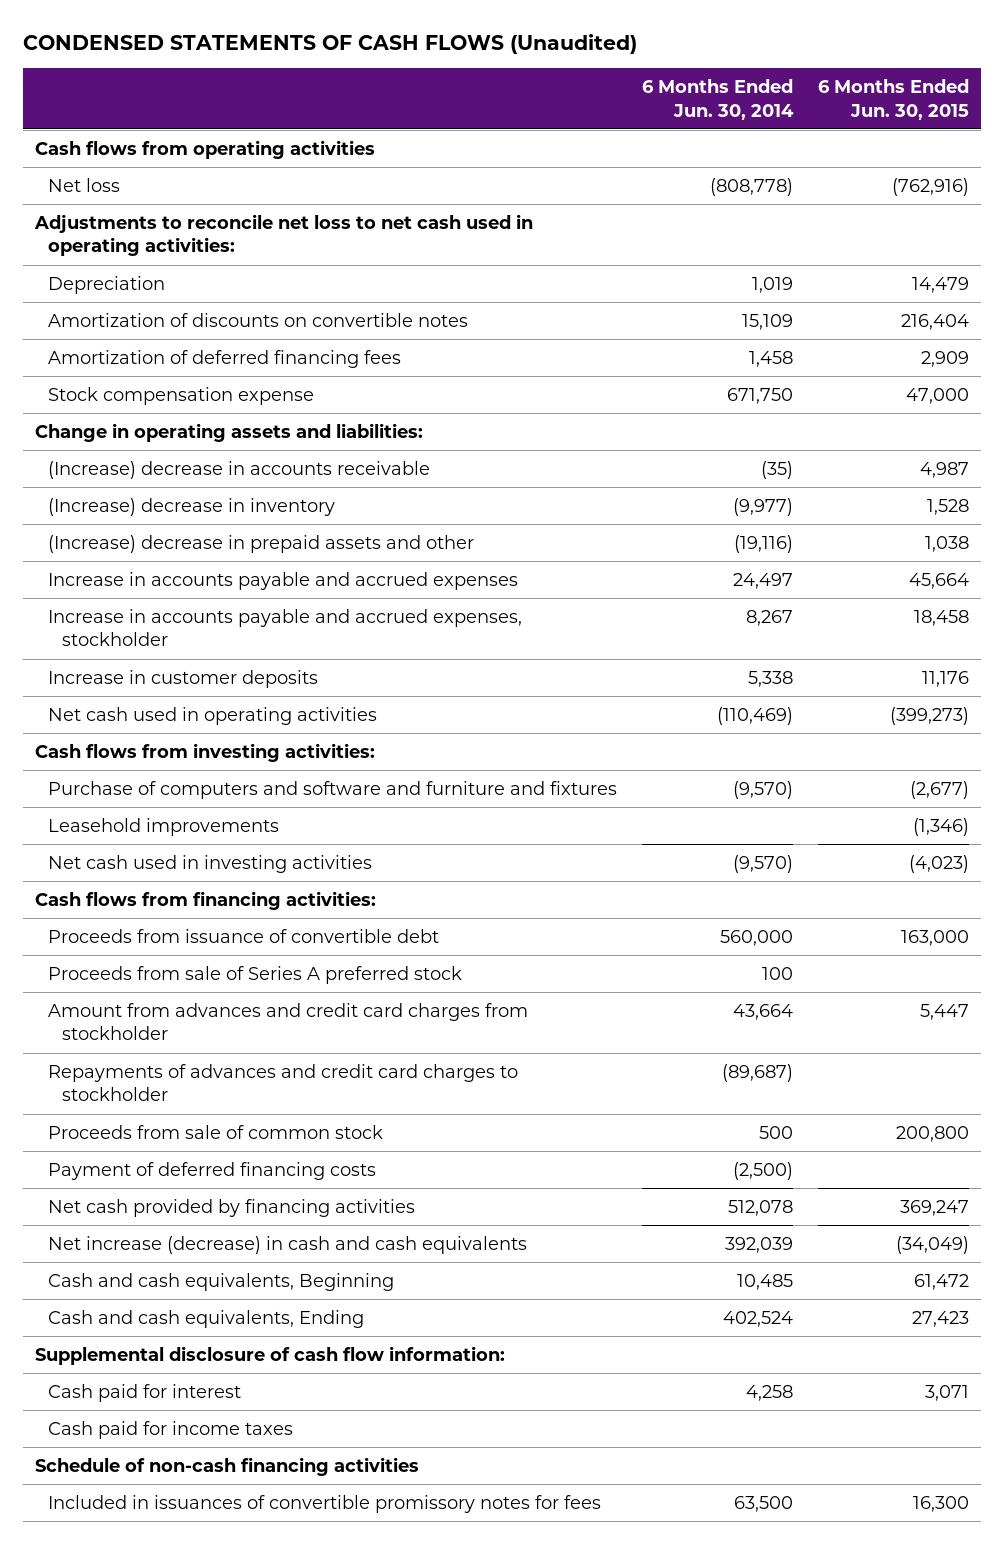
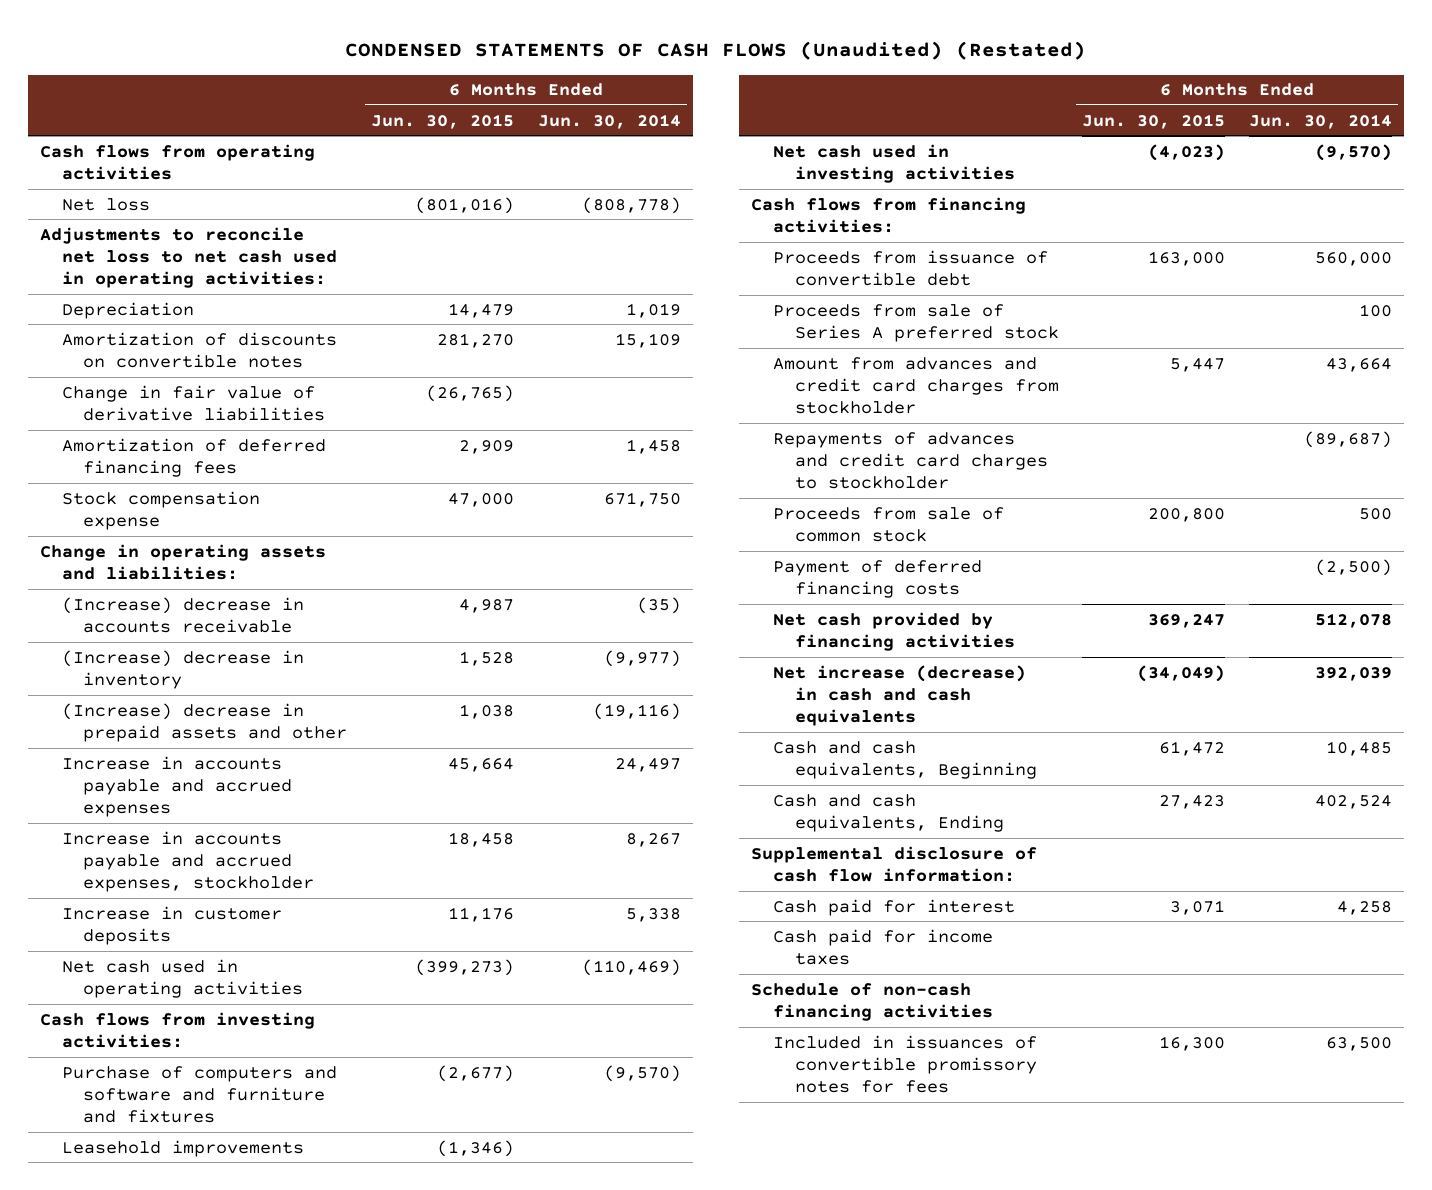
[22,34,637,55] CONDENSED STATEMENTS OF CASH FLOWS (Unaudited) -> [344,41,1086,61] CONDENSED STATEMENTS OF CASH FLOWS (Unaudited) (Restated)
[891,177,969,196] (762,916) -> [415,196,515,214] (801,016)
[900,313,969,330] 216,404 -> [437,332,515,348] 281,270
none -> [61,384,326,421] Change in fair value of derivative liabilities

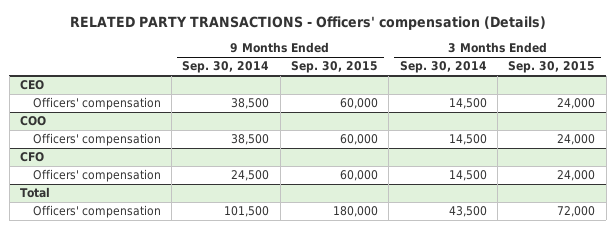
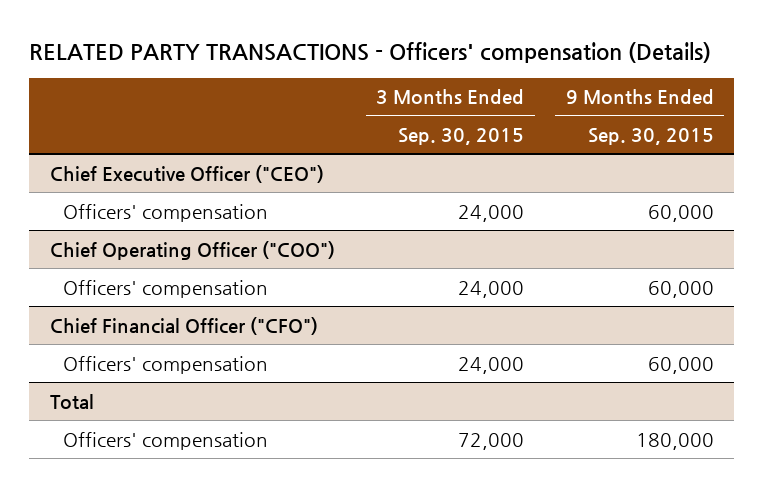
[182,61,270,74] Sep. 30, 2014 -> none
[399,61,487,74] Sep. 30, 2014 -> none
[20,80,45,91] CEO -> [50,164,325,183] Chief Executive Officer ("CEO")
[20,116,47,127] COO -> [50,240,336,260] Chief Operating Officer ("COO")
[20,152,45,163] CFO -> [50,316,319,335] Chief Financial Officer ("CFO")

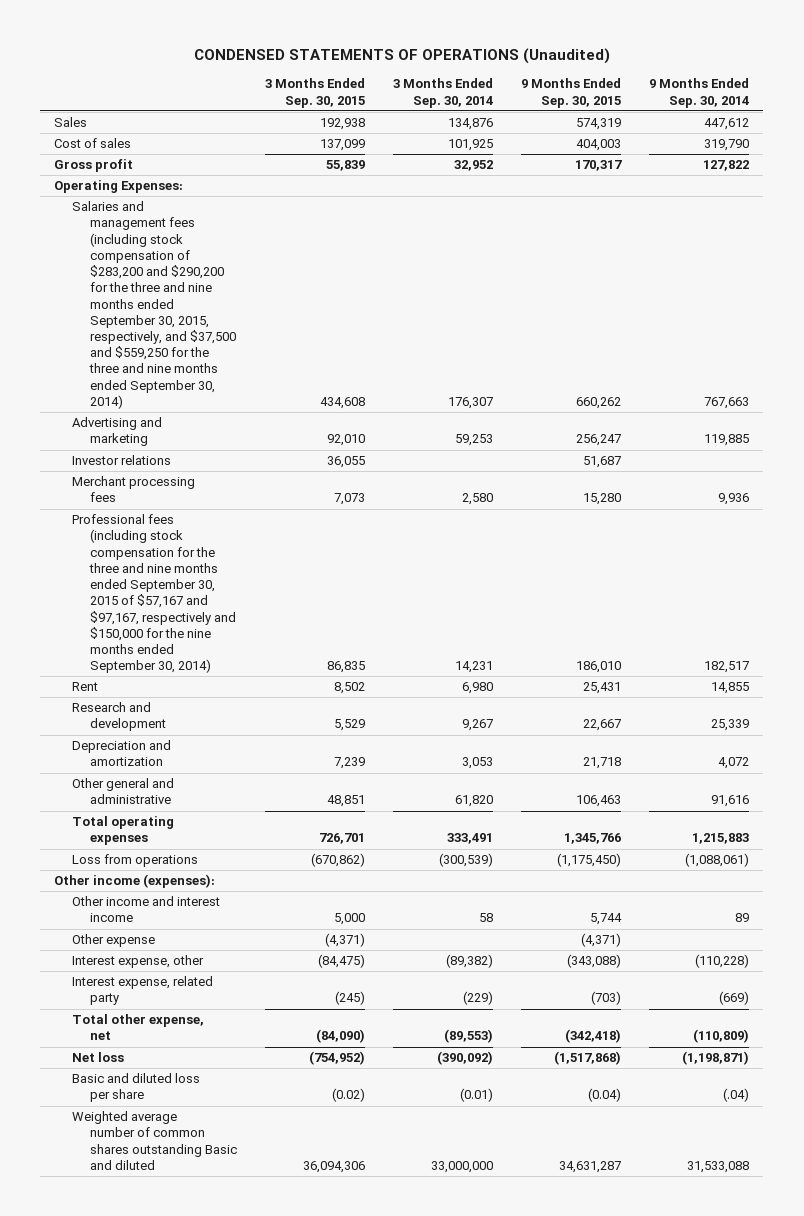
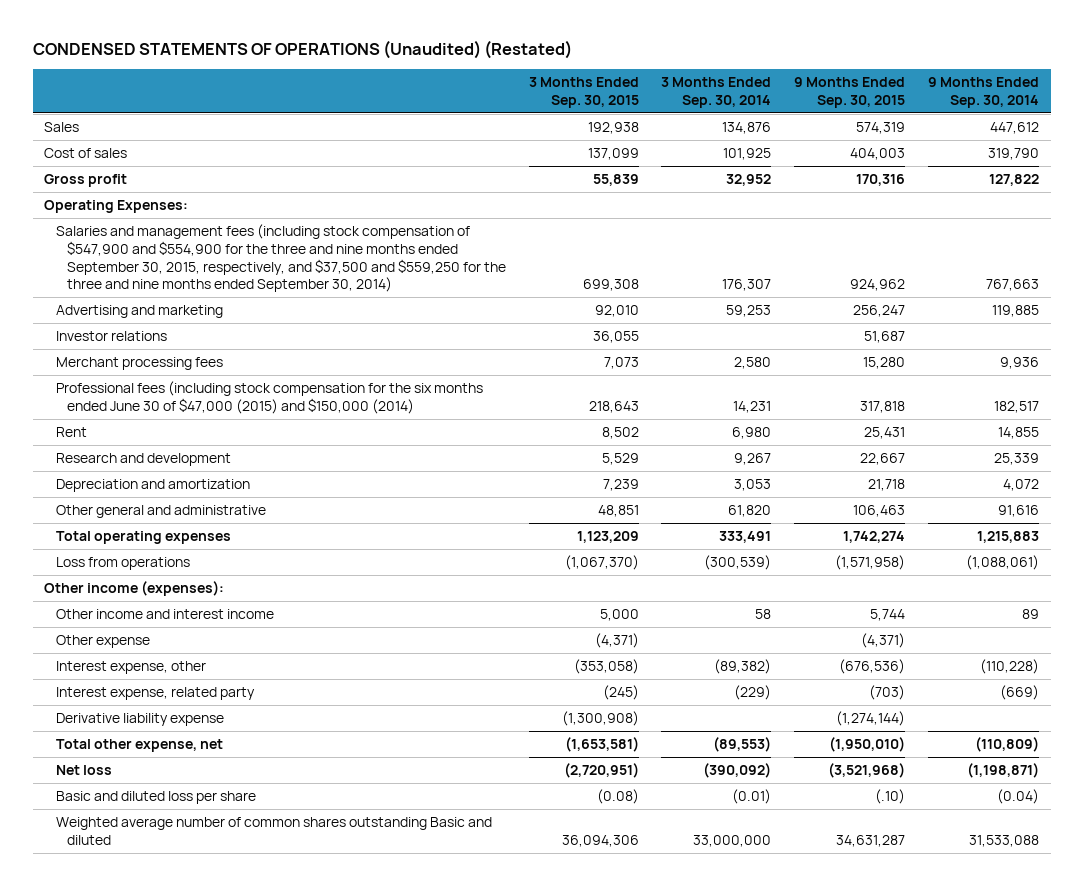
[193,48,610,65] CONDENSED STATEMENTS OF OPERATIONS (Unaudited) -> [32,39,572,59] CONDENSED STATEMENTS OF OPERATIONS (Unaudited) (Restated)
[575,160,623,172] 170,317 -> [856,174,906,187] 170,316
[72,201,236,409] Salaries and management fees (including stock compensation of $283,200 and $290,200 for the three and nine months ended September 30, 2015, respectively, and $37,500 and $559,250 for the three and nine months ended September 30, 2014) -> [55,224,506,293] Salaries and management fees (including stock compensation of $547,900 and $554,900 for the three and nine months ended September 30, 2015, respectively, and $37,500 and $559,250 for the three and nine months ended September 30, 2014)
[319,396,365,409] 434,608 -> [582,279,639,292] 699,308
[576,396,622,409] 660,262 -> [850,279,906,292] 924,962
[72,514,236,674] Professional fees (including stock compensation for the three and nine months ended September 30, 2015 of $57,167 and $97,167, respectively and $150,000 for the nine months ended September 30, 2014) -> [55,381,483,414] Professional fees (including stock compensation for the six months ended June 30 of $47,000 (2015) and $150,000 (2014)
[326,661,365,674] 86,835 -> [588,400,639,413] 218,643
[576,661,622,674] 186,010 -> [860,400,906,413] 317,818
[318,833,365,845] 726,701 -> [576,531,639,544] 1,123,209
[564,833,622,845] 1,345,766 -> [843,531,906,544] 1,742,274
[310,853,365,868] (670,862) -> [564,555,639,571] (1,067,370)
[557,853,622,868] (1,175,450) -> [835,555,906,571] (1,571,958)
[317,954,365,969] (84,475) -> [573,659,639,675] (353,058)
[567,954,622,969] (343,088) -> [839,659,906,675] (676,536)
none -> [55,713,224,727] Derivative liability expense
[315,1029,365,1044] (84,090) -> [564,737,639,753] (1,653,581)
[565,1029,622,1044] (342,418) -> [829,737,906,753] (1,950,010)
[308,1051,365,1066] (754,952) -> [563,763,639,779] (2,720,951)
[554,1051,622,1066] (1,517,868) -> [828,763,906,779] (3,521,968)
[331,1088,365,1103] (0.02) -> [596,789,639,805] (0.08)
[588,1088,622,1103] (0.04) -> [875,789,906,805] (.10)
[723,1088,750,1103] (.04) -> [997,789,1040,805] (0.04)

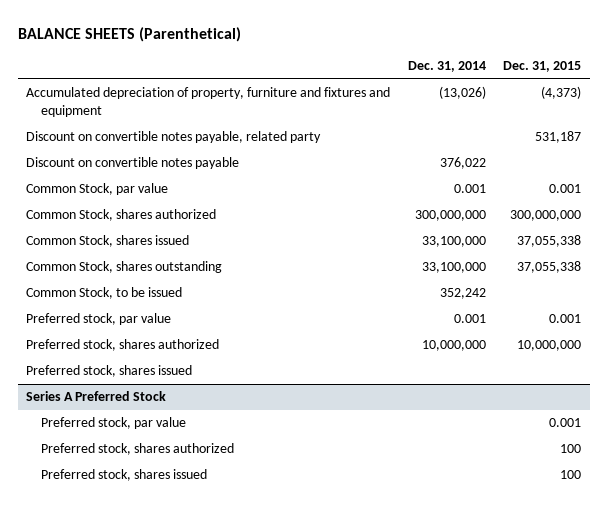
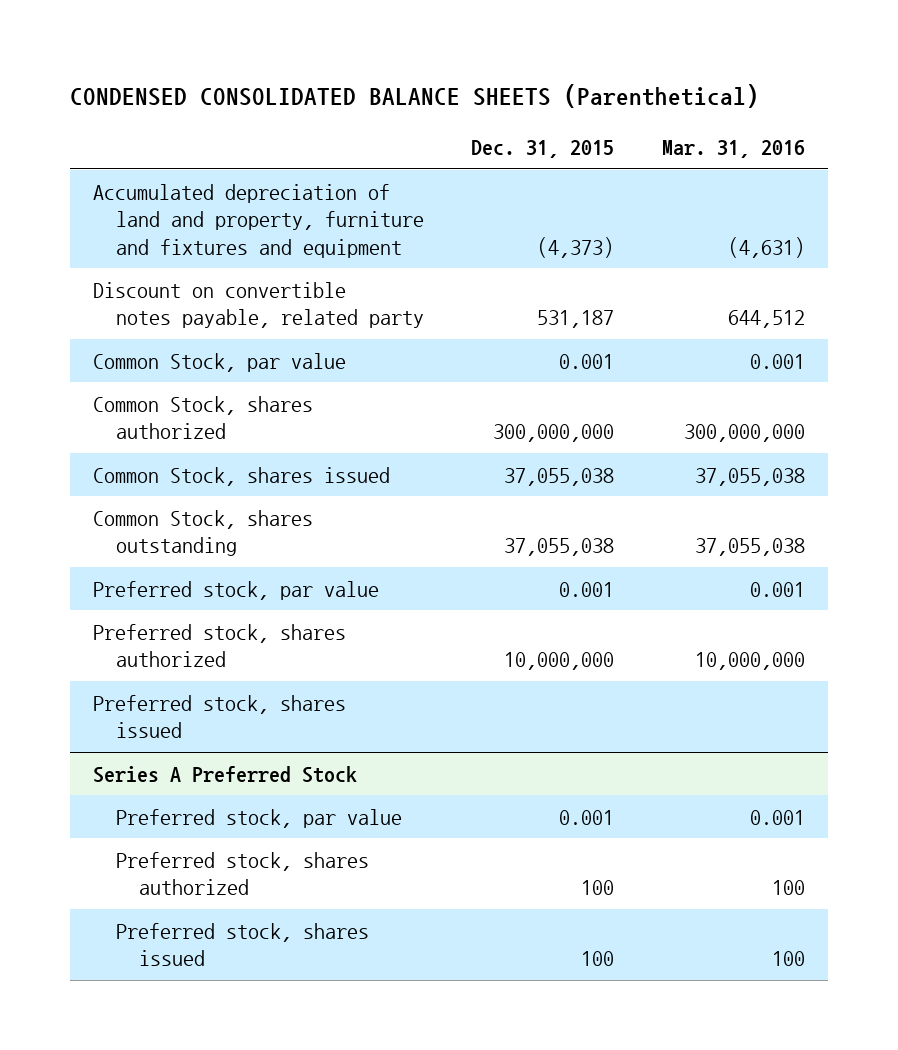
[17,26,241,42] BALANCE SHEETS (Parenthetical) -> [69,83,759,108] CONDENSED CONSOLIDATED BALANCE SHEETS (Parenthetical)
[407,61,486,73] Dec. 31, 2014 -> none
none -> [661,140,805,159] Mar. 31, 2016
[26,87,391,118] Accumulated depreciation of property, furniture and fixtures and equipment -> [93,183,425,258] Accumulated depreciation of land and property, furniture and fixtures and equipment
[26,157,240,170] Discount on convertible notes payable -> none
[26,287,183,300] Common Stock, to be issued -> none
[517,235,582,248] 37,055,338 -> [504,467,615,486] 37,055,038
[517,261,582,274] 37,055,338 -> [504,538,615,557] 37,055,038

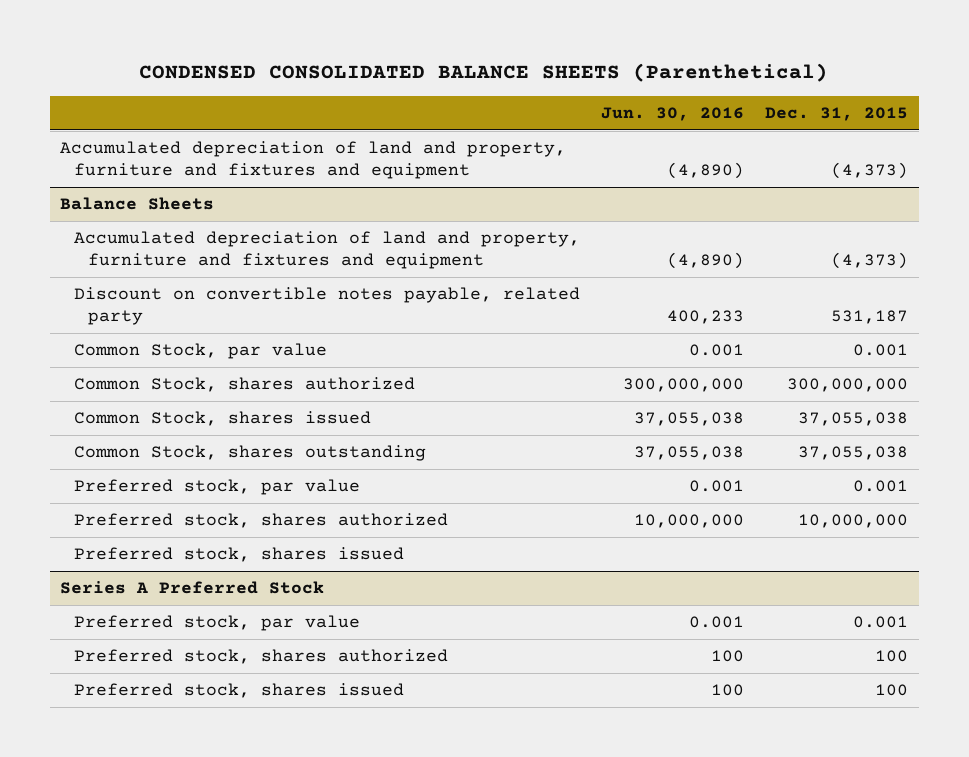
[661,140,805,159] Mar. 31, 2016 -> none
none -> [601,107,745,122] Jun. 30, 2016
none -> [60,197,215,211] Balance Sheets
none -> [74,231,581,270] Accumulated depreciation of land and property, furniture and fixtures and equipment

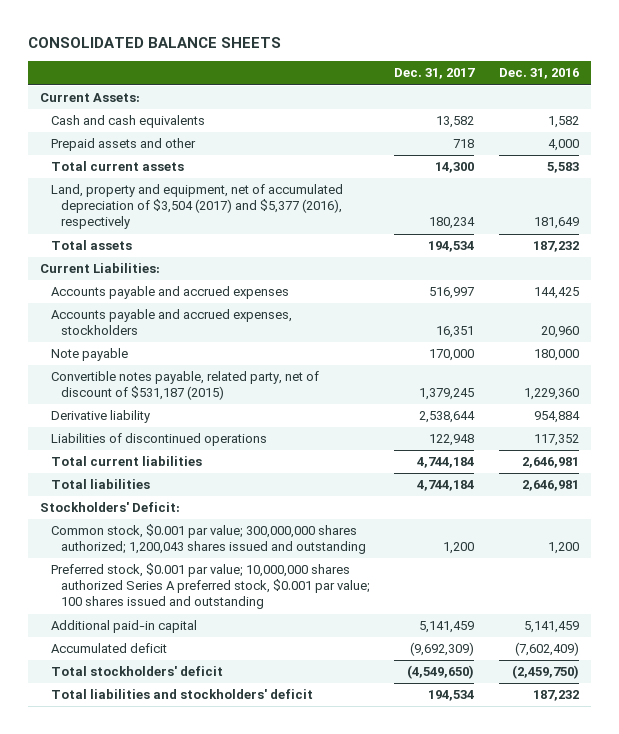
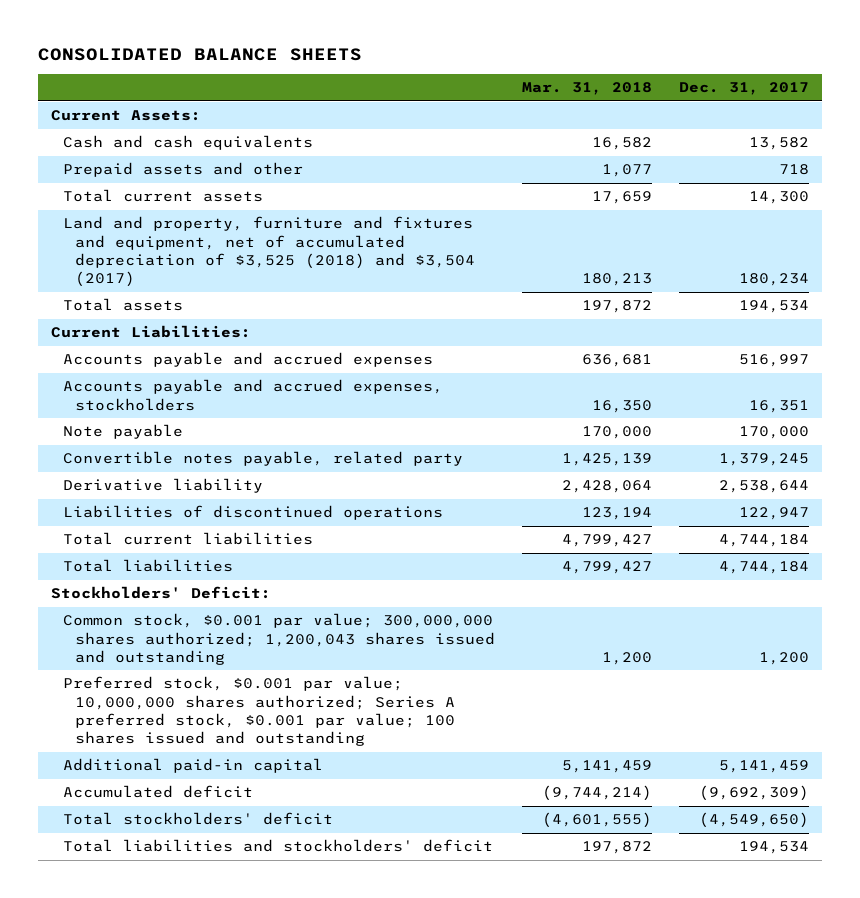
[499,68,580,80] Dec. 31, 2016 -> none
none -> [521,82,652,96] Mar. 31, 2018
[50,184,343,230] Land, property and equipment, net of accumulated depreciation of $3,504 (2017) and $5,377 (2016), respectively -> [63,216,476,288] Land and property, furniture and fixtures and equipment, net of accumulated depreciation of $3,525 (2018) and $3,504 (2017)
[50,371,319,401] Convertible notes payable, related party, net of discount of $531,187 (2015) -> [63,451,464,467] Convertible notes payable, related party
[429,434,475,447] 122,948 -> [738,507,809,521] 122,947
[50,563,370,610] Preferred stock, $0.001 par value; 10,000,000 shares authorized Series A preferred stock, $0.001 par value; 100 shares issued and outstanding -> [63,676,456,747] Preferred stock, $0.001 par value; 10,000,000 shares authorized; Series A preferred stock, $0.001 par value; 100 shares issued and outstanding

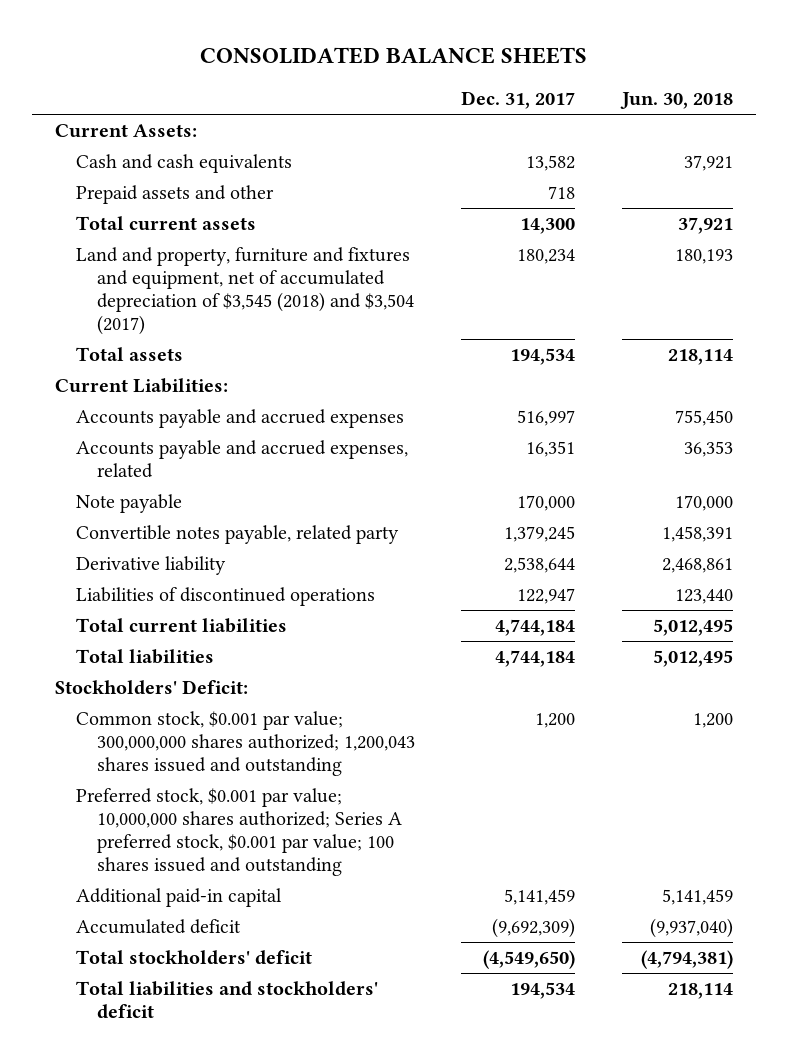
[521,82,652,96] Mar. 31, 2018 -> none
none -> [619,92,733,110] Jun. 30, 2018
[63,216,476,288] Land and property, furniture and fixtures and equipment, net of accumulated depreciation of $3,525 (2018) and $3,504 (2017) -> [76,246,414,336] Land and property, furniture and fixtures and equipment, net of accumulated depreciation of $3,545 (2018) and $3,504 (2017)
[63,379,444,411] Accounts payable and accrued expenses, stockholders -> [76,439,409,479] Accounts payable and accrued expenses, related

